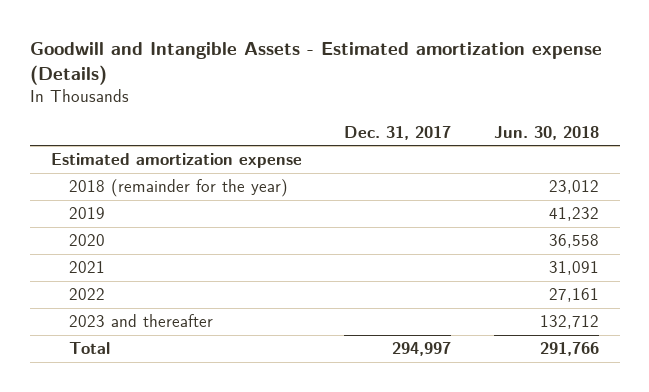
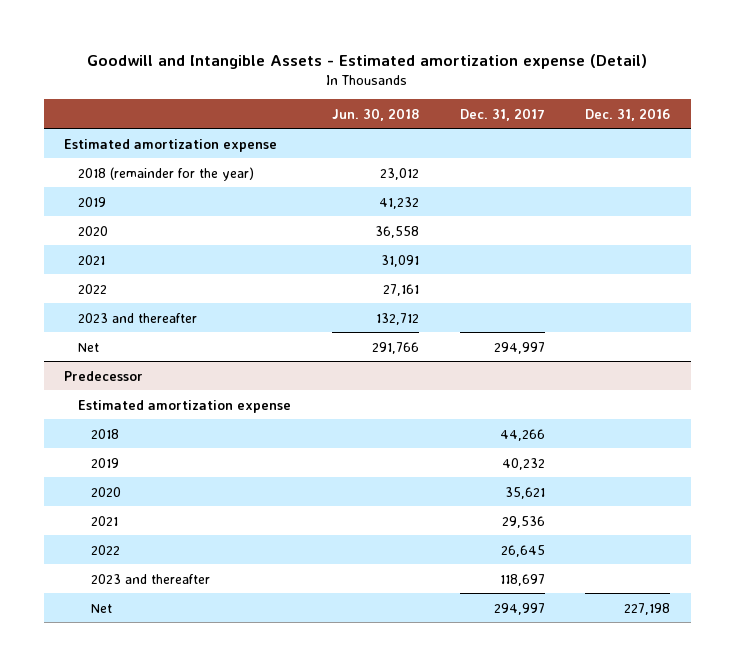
[29,41,602,86] Goodwill and Intangible Assets - Estimated amortization expense (Details) -> [87,53,648,69] Goodwill and Intangible Assets - Estimated amortization expense (Detail)
none -> [585,107,671,121] Dec. 31, 2016
[69,342,111,355] Total -> [77,342,99,352] Net
none -> [63,370,143,381] Predecessor
none -> [77,399,291,413] Estimated amortization expense
none -> [91,428,120,439] 2018
none -> [91,457,120,468] 2019
none -> [91,486,122,497] 2020
none -> [91,515,119,526] 2021
none -> [91,544,121,555] 2022
none -> [91,573,211,584] 2023 and thereafter
none -> [91,603,113,613] Net

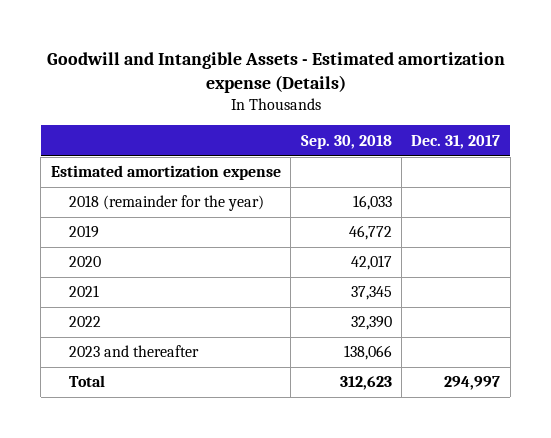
[87,53,648,69] Goodwill and Intangible Assets - Estimated amortization expense (Detail) -> [46,52,505,94] Goodwill and Intangible Assets - Estimated amortization expense (Details)
[331,107,419,121] Jun. 30, 2018 -> none
[585,107,671,121] Dec. 31, 2016 -> none
none -> [300,134,392,149] Sep. 30, 2018
[63,370,143,381] Predecessor -> none
[77,399,291,413] Estimated amortization expense -> none
[91,428,120,439] 2018 -> none
[91,457,120,468] 2019 -> none
[91,486,122,497] 2020 -> none
[91,515,119,526] 2021 -> none
[91,544,121,555] 2022 -> none
[91,573,211,584] 2023 and thereafter -> none
[91,603,113,613] Net -> none
[77,342,99,352] Net -> [68,375,105,388] Total

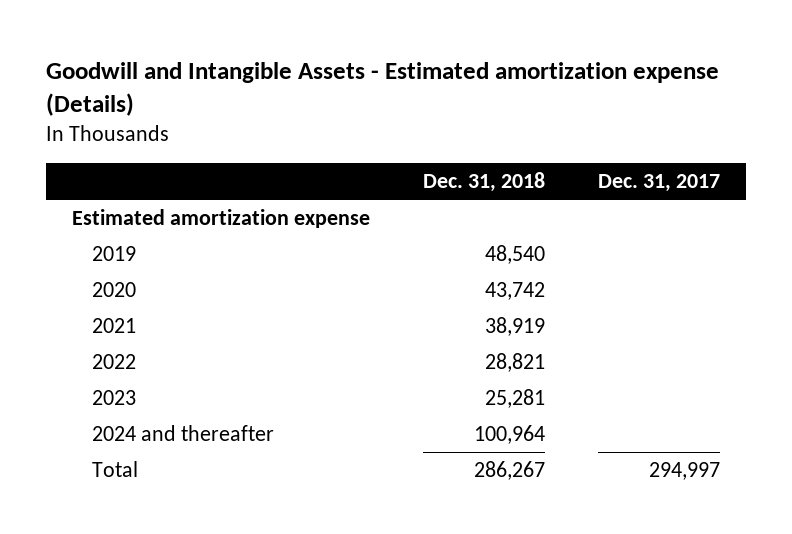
[300,134,392,149] Sep. 30, 2018 -> none
none -> [422,172,545,193] Dec. 31, 2018
[68,195,264,212] 2018 (remainder for the year) -> none
none -> [91,390,136,406] 2023
[68,345,199,358] 2023 and thereafter -> [91,425,274,442] 2024 and thereafter

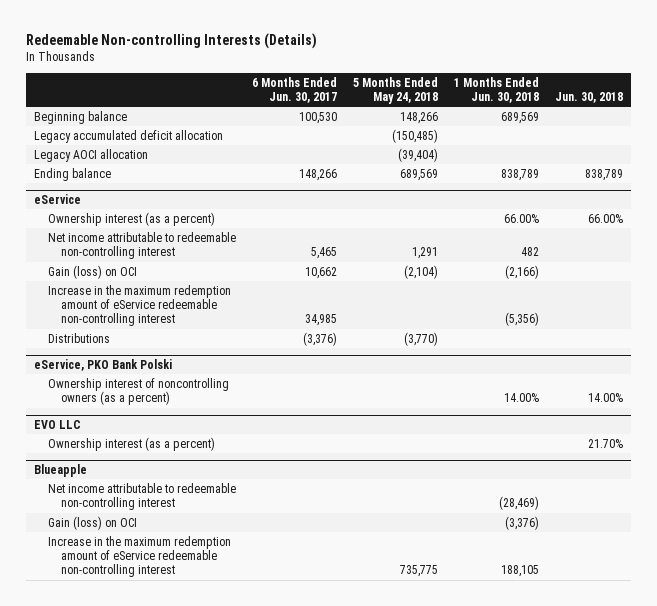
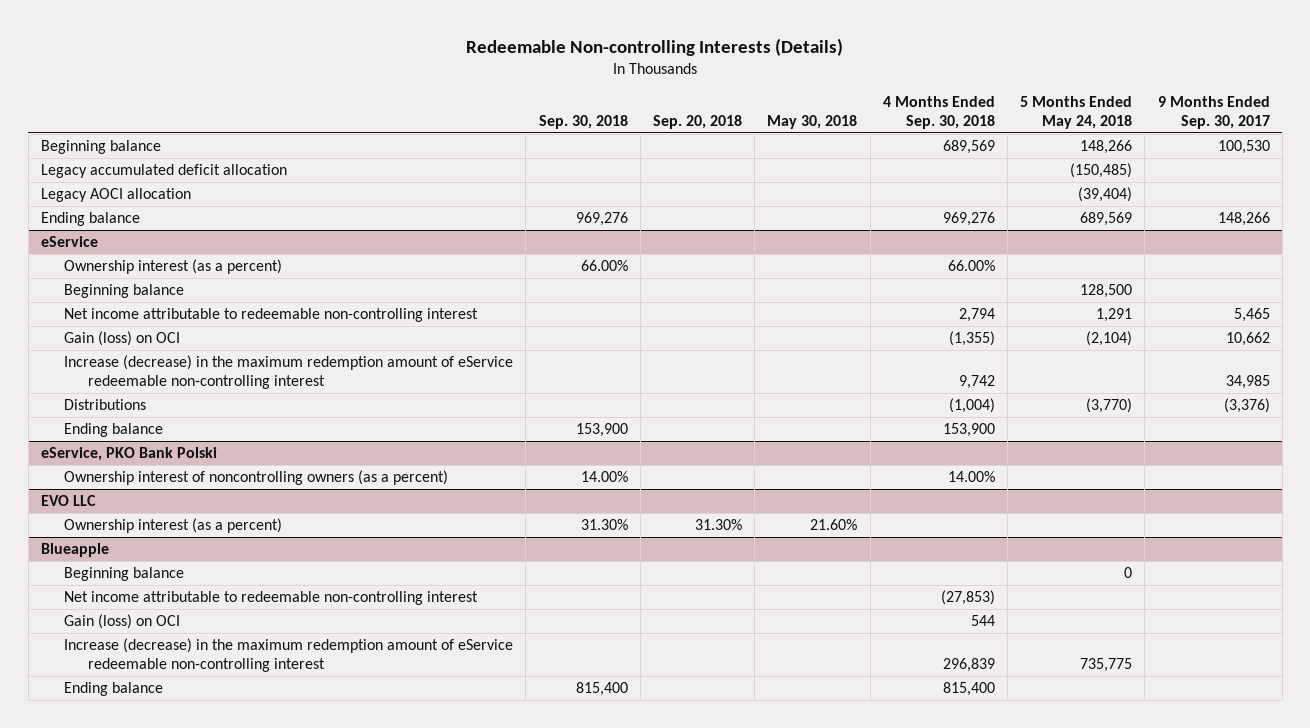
[251,76,337,103] 6 Months Ended Jun. 30, 2017 -> none
[453,76,539,103] 1 Months Ended Jun. 30, 2018 -> none
[554,91,623,103] Jun. 30, 2018 -> none
none -> [538,114,628,129] Sep. 30, 2018
none -> [653,114,743,129] Sep. 20, 2018
none -> [767,114,858,129] May 30, 2018
none -> [882,96,995,129] 4 Months Ended Sep. 30, 2018
none -> [1157,96,1270,129] 9 Months Ended Sep. 30, 2017
none -> [64,284,185,299] Beginning balance
[47,284,231,327] Increase in the maximum redemption amount of eService redeemable non-controlling interest -> [64,355,514,389] Increase (decrease) in the maximum redemption amount of eService redeemable non-controlling interest
none -> [64,423,164,438] Ending balance
none -> [64,567,185,582] Beginning balance
[47,535,231,578] Increase in the maximum redemption amount of eService redeemable non-controlling interest -> [64,638,514,672] Increase (decrease) in the maximum redemption amount of eService redeemable non-controlling interest
none -> [64,682,164,697] Ending balance

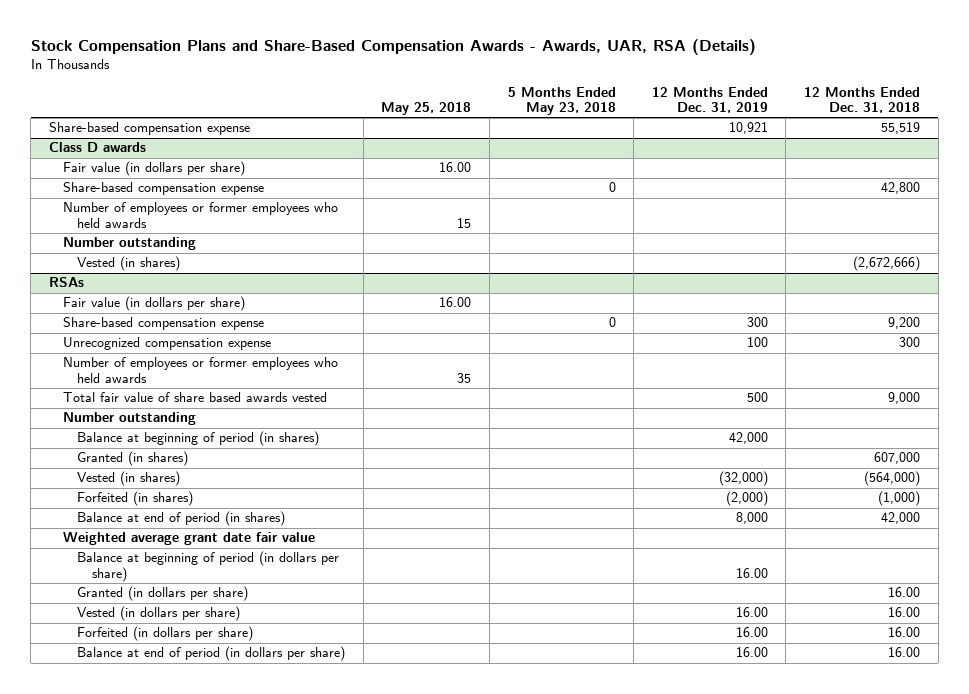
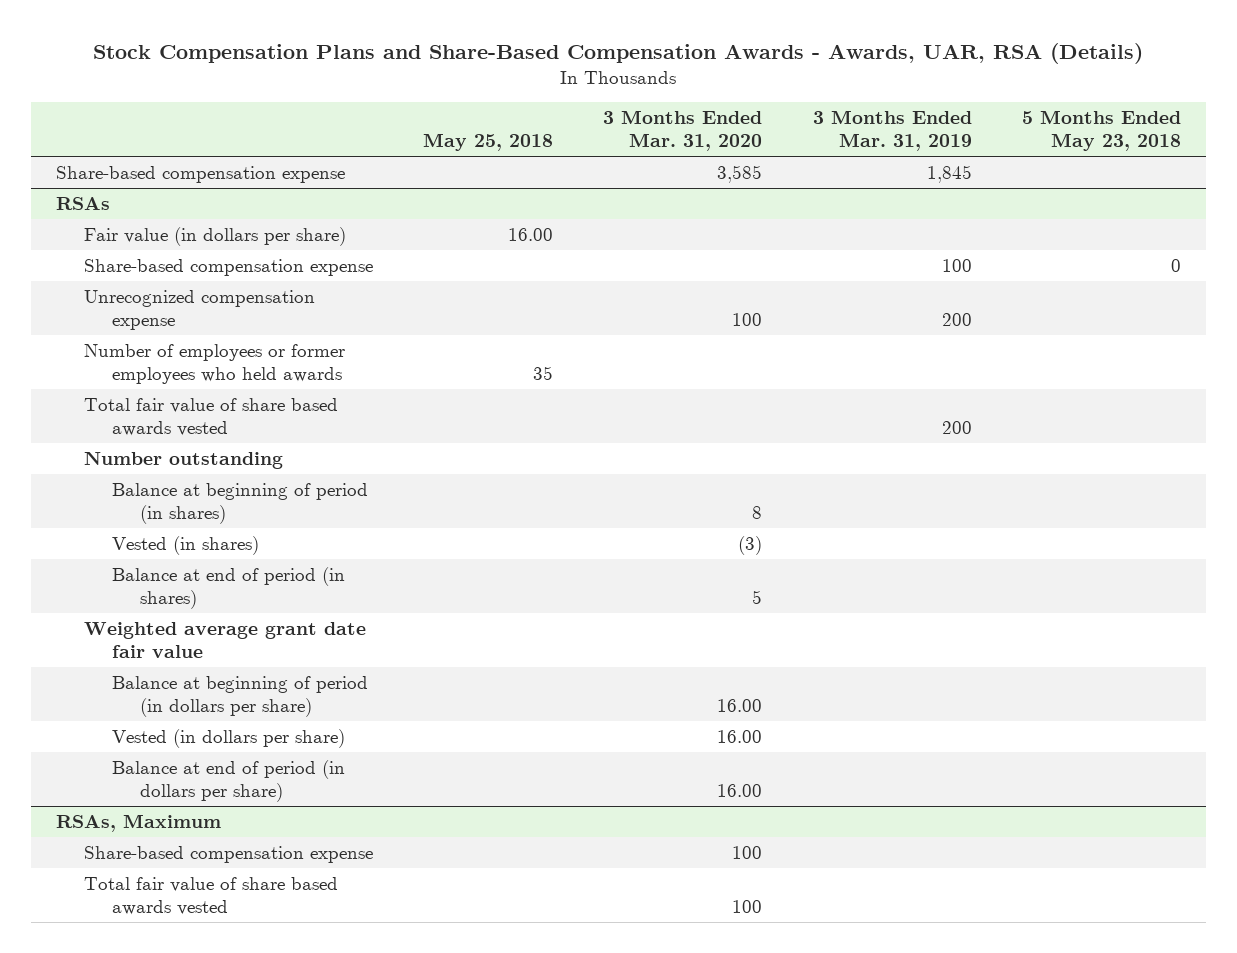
[651,86,768,114] 12 Months Ended Dec. 31, 2019 -> none
[803,86,920,114] 12 Months Ended Dec. 31, 2018 -> none
none -> [603,109,763,152] 3 Months Ended Mar. 31, 2020
none -> [812,109,972,152] 3 Months Ended Mar. 31, 2019
[48,142,146,153] Class D awards -> none
[63,161,246,177] Fair value (in dollars per share) -> none
[63,182,265,196] Share-based compensation expense -> none
[63,202,339,228] Number of employees or former employees who held awards -> none
[63,237,197,251] Number outstanding -> none
[77,256,181,272] Vested (in shares) -> none
[77,451,189,467] Granted (in shares) -> none
[77,491,194,507] Forfeited (in shares) -> none
[77,586,249,602] Granted (in dollars per share) -> none
[77,626,254,642] Forfeited (in dollars per share) -> none
none -> [55,813,221,832] RSAs, Maximum
none -> [83,845,373,863] Share-based compensation expense
none -> [83,876,338,916] Total fair value of share based awards vested

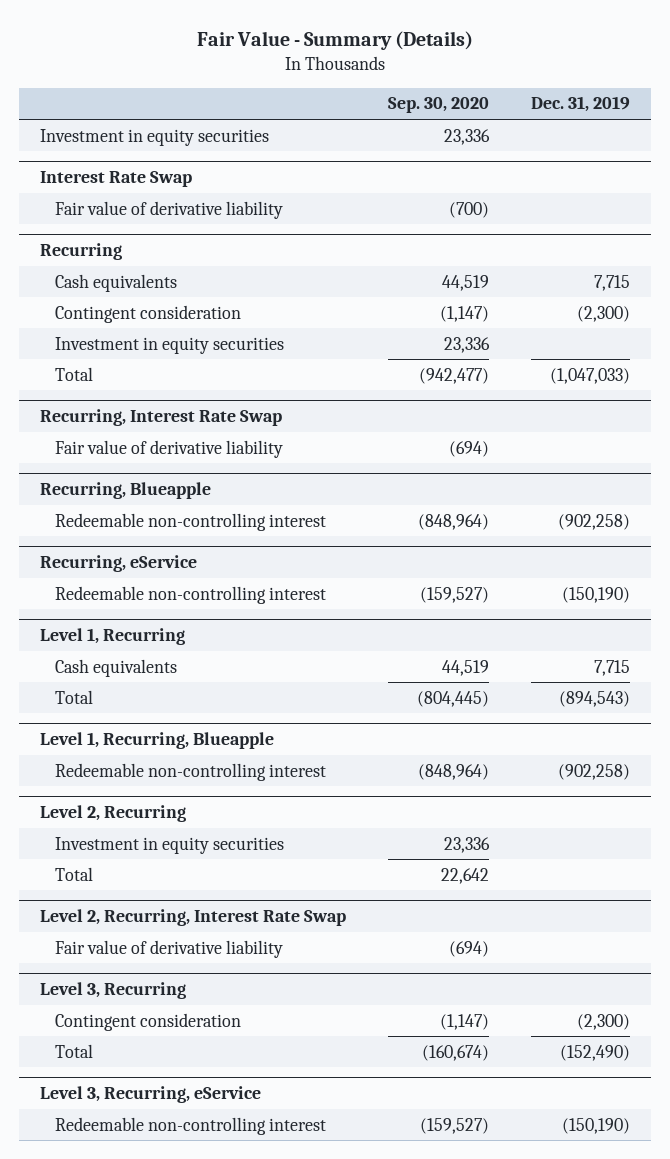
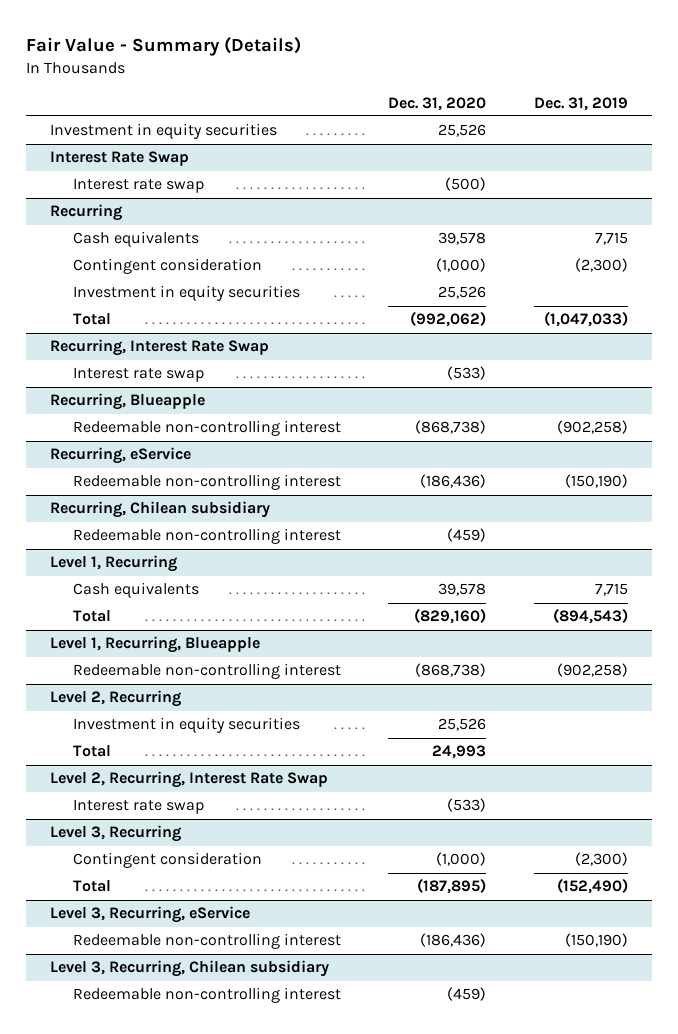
[388,97,490,114] Sep. 30, 2020 -> none
none -> [388,96,487,111] Dec. 31, 2020
[54,200,283,219] Fair value of derivative liability -> [72,178,204,194] Interest rate swap
[54,439,283,458] Fair value of derivative liability -> [72,367,204,383] Interest rate swap
none -> [50,501,271,519] Recurring, Chilean subsidiary
none -> [72,528,341,545] Redeemable non-controlling interest
[54,939,283,958] Fair value of derivative liability -> [72,799,204,815] Interest rate swap
none -> [50,960,330,978] Level 3, Recurring, Chilean subsidiary
none -> [72,987,341,1004] Redeemable non-controlling interest

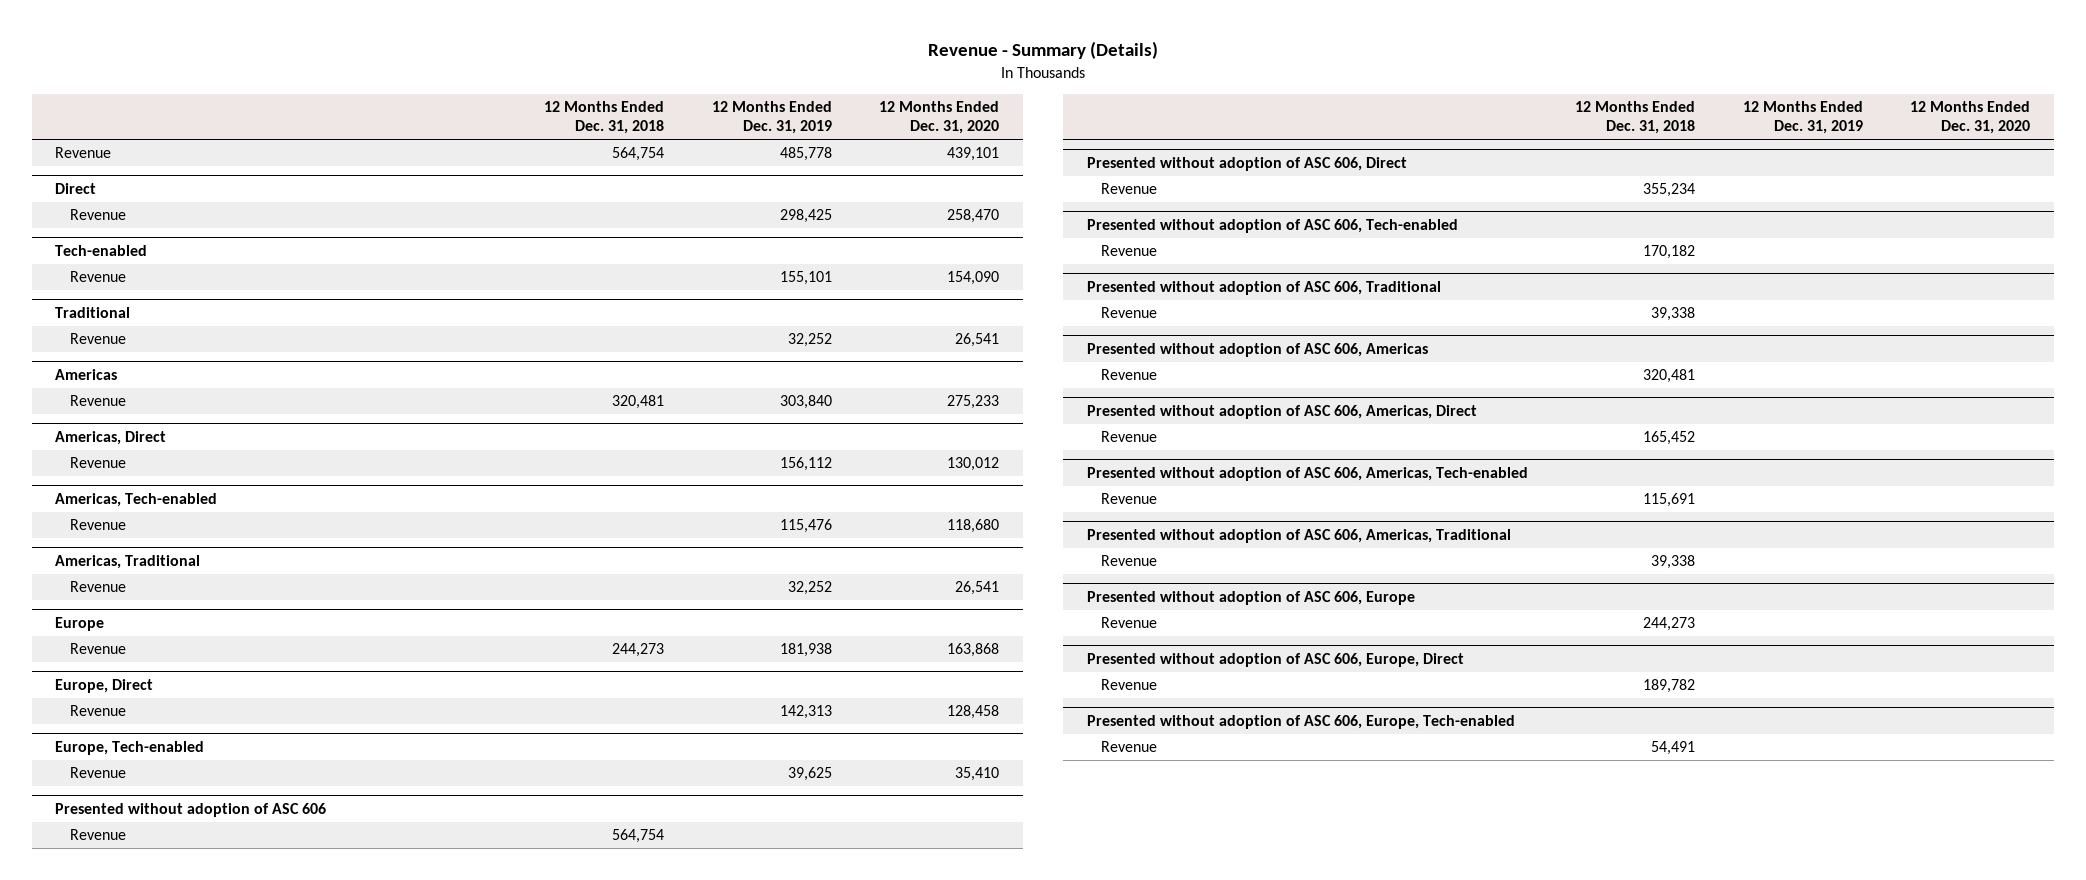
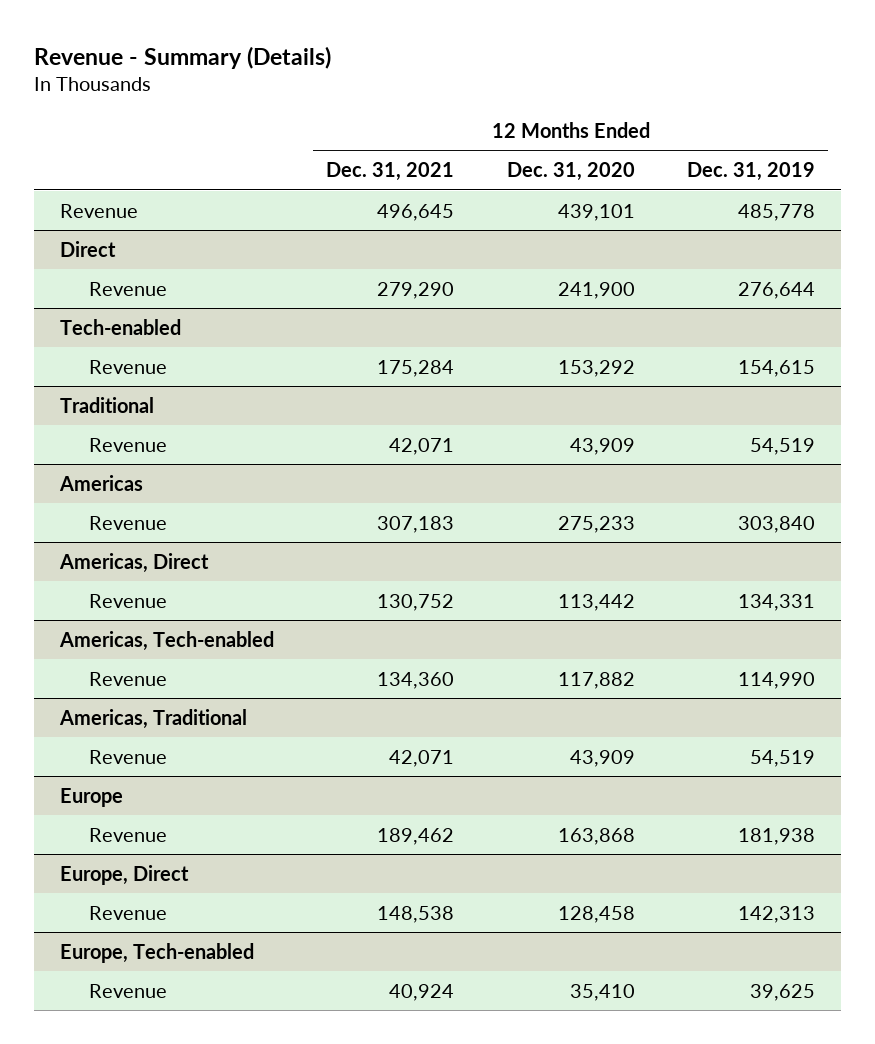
[544,100,665,135] 12 Months Ended Dec. 31, 2018 -> none
none -> [326,162,455,182] Dec. 31, 2021
[779,209,832,224] 298,425 -> [737,281,815,299] 276,644
[947,209,1000,224] 258,470 -> [557,281,635,299] 241,900
[779,271,832,286] 155,101 -> [737,359,815,377] 154,615
[947,271,1000,286] 154,090 -> [557,359,635,377] 153,292
[787,333,832,348] 32,252 -> [749,437,815,455] 54,519
[955,333,1000,348] 26,541 -> [569,437,635,455] 43,909
[779,457,832,472] 156,112 -> [737,593,815,611] 134,331
[947,457,1000,472] 130,012 -> [557,593,635,611] 113,442
[779,519,832,534] 115,476 -> [737,671,815,689] 114,990
[947,519,1000,534] 118,680 -> [557,671,635,689] 117,882
[787,581,832,596] 32,252 -> [749,749,815,767] 54,519
[955,581,1000,596] 26,541 -> [569,749,635,767] 43,909
[55,802,327,817] Presented without adoption of ASC 606 -> none
[69,829,126,841] Revenue -> none
[1086,156,1407,171] Presented without adoption of ASC 606, Direct -> none
[1101,183,1158,195] Revenue -> none
[1086,218,1458,233] Presented without adoption of ASC 606, Tech-enabled -> none
[1101,245,1158,257] Revenue -> none
[1086,280,1441,295] Presented without adoption of ASC 606, Traditional -> none
[1101,307,1158,319] Revenue -> none
[1086,342,1428,357] Presented without adoption of ASC 606, Americas -> none
[1101,369,1158,381] Revenue -> none
[1086,404,1477,419] Presented without adoption of ASC 606, Americas, Direct -> none
[1101,431,1158,443] Revenue -> none
[1086,466,1528,481] Presented without adoption of ASC 606, Americas, Tech-enabled -> none
[1101,493,1158,505] Revenue -> none
[1086,528,1511,543] Presented without adoption of ASC 606, Americas, Traditional -> none
[1101,555,1158,567] Revenue -> none
[1086,590,1415,605] Presented without adoption of ASC 606, Europe -> none
[1101,617,1158,629] Revenue -> none
[1086,652,1464,667] Presented without adoption of ASC 606, Europe, Direct -> none
[1101,679,1158,691] Revenue -> none
[1086,714,1515,729] Presented without adoption of ASC 606, Europe, Tech-enabled -> none
[1101,741,1158,753] Revenue -> none

